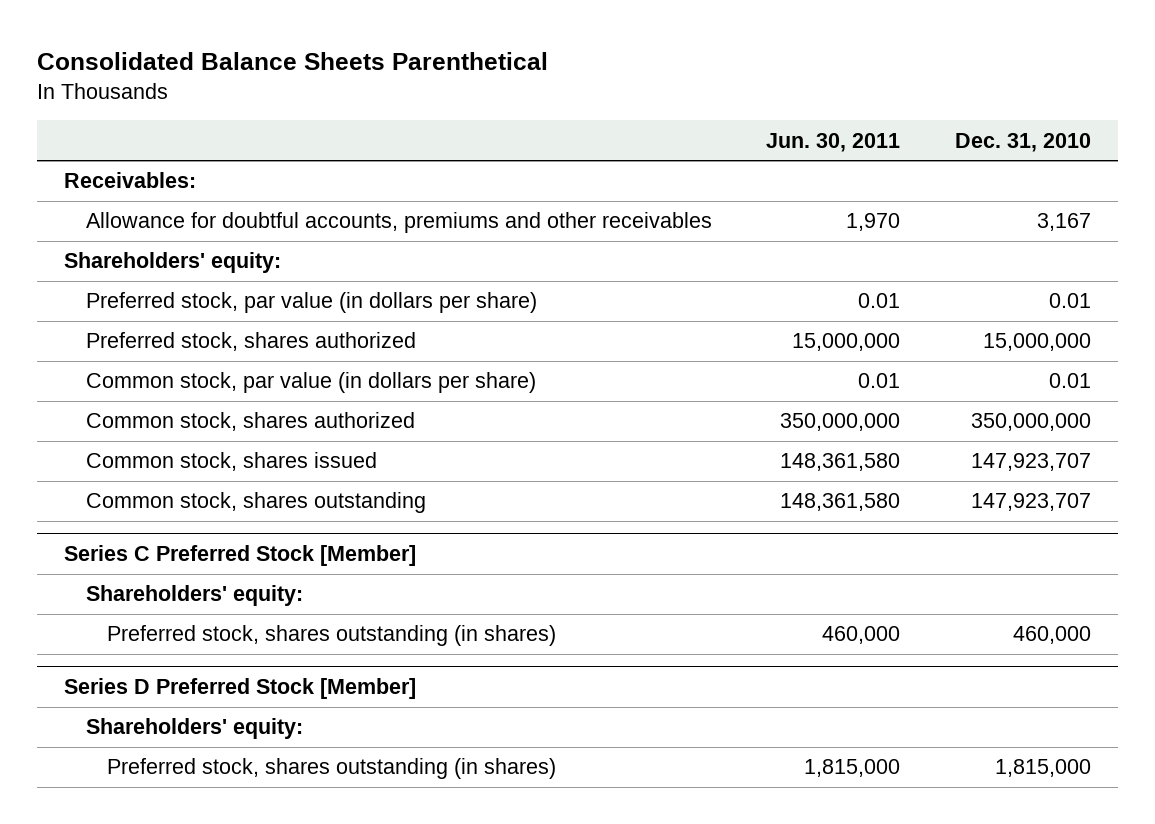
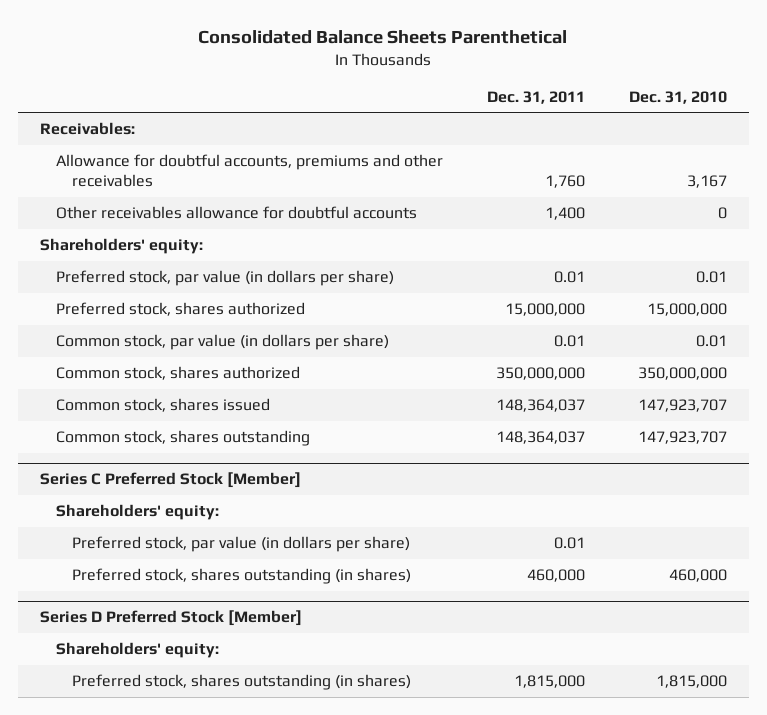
[766,132,901,152] Jun. 30, 2011 -> none
none -> [486,90,585,104] Dec. 31, 2011
none -> [56,206,418,220] Other receivables allowance for doubtful accounts
none -> [72,536,411,553] Preferred stock, par value (in dollars per share)

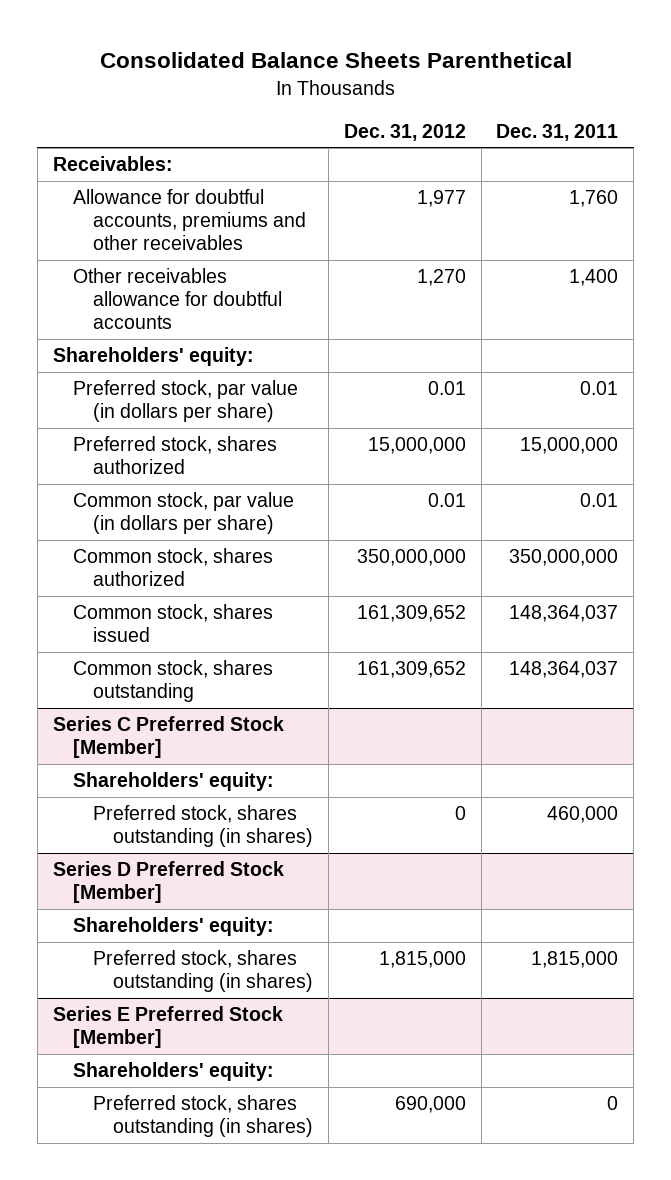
[628,90,727,104] Dec. 31, 2010 -> none
none -> [343,123,466,141] Dec. 31, 2012
[72,536,411,553] Preferred stock, par value (in dollars per share) -> none
none -> [52,1006,283,1049] Series E Preferred Stock [Member]
none -> [72,1062,274,1082] Shareholders' equity:
none -> [92,1095,313,1138] Preferred stock, shares outstanding (in shares)

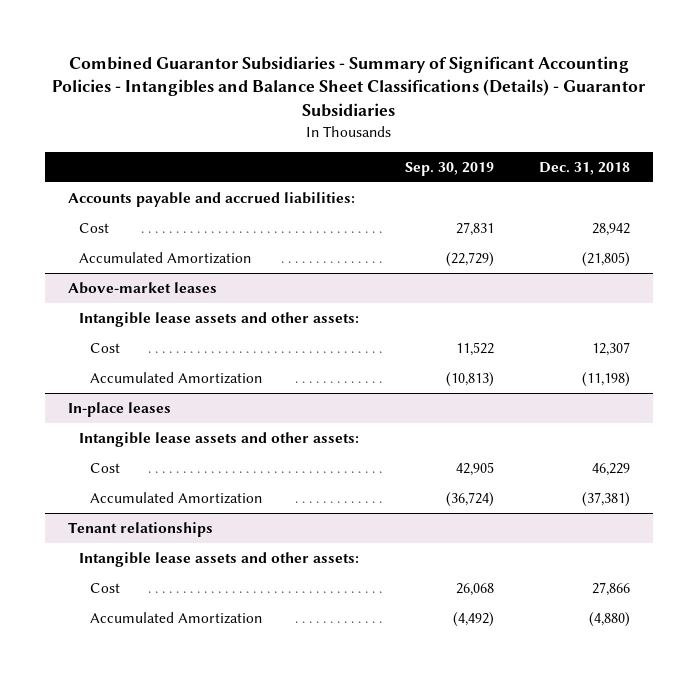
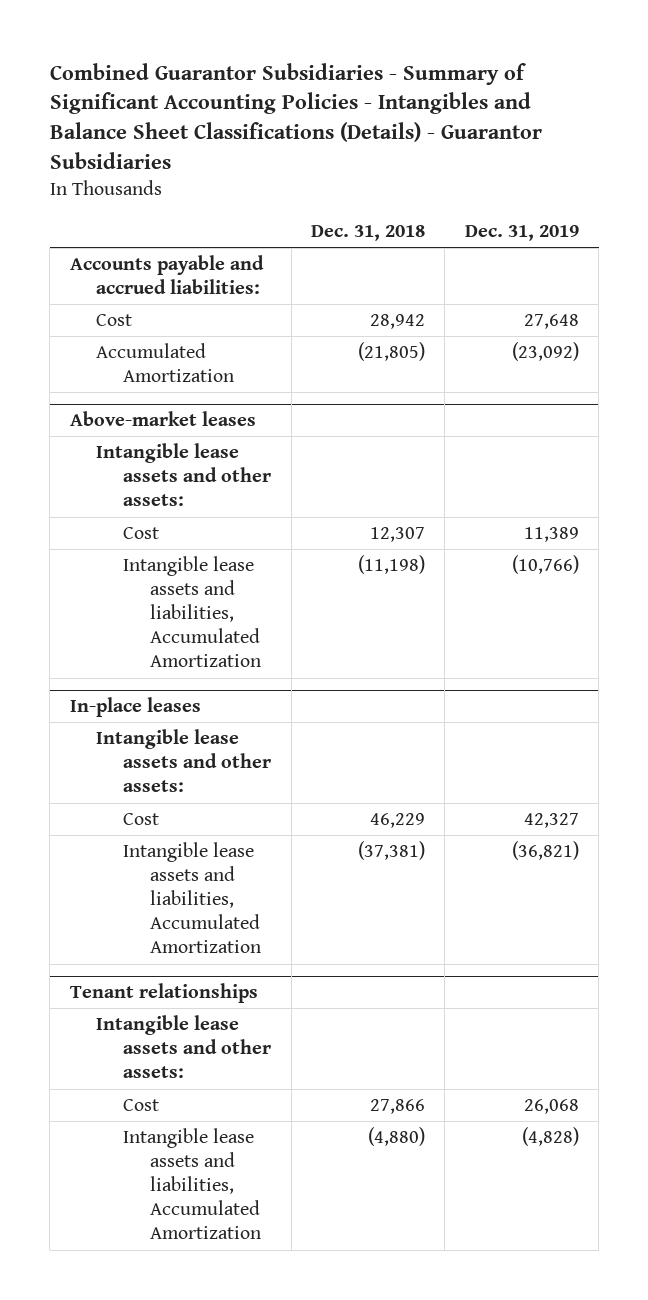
[404,161,494,176] Sep. 30, 2019 -> none
none -> [464,224,579,241] Dec. 31, 2019
[90,371,263,384] Accumulated Amortization -> [123,556,261,668] Intangible lease assets and liabilities, Accumulated Amortization
[90,491,263,504] Accumulated Amortization -> [123,842,261,954] Intangible lease assets and liabilities, Accumulated Amortization
[90,611,263,624] Accumulated Amortization -> [123,1128,261,1240] Intangible lease assets and liabilities, Accumulated Amortization

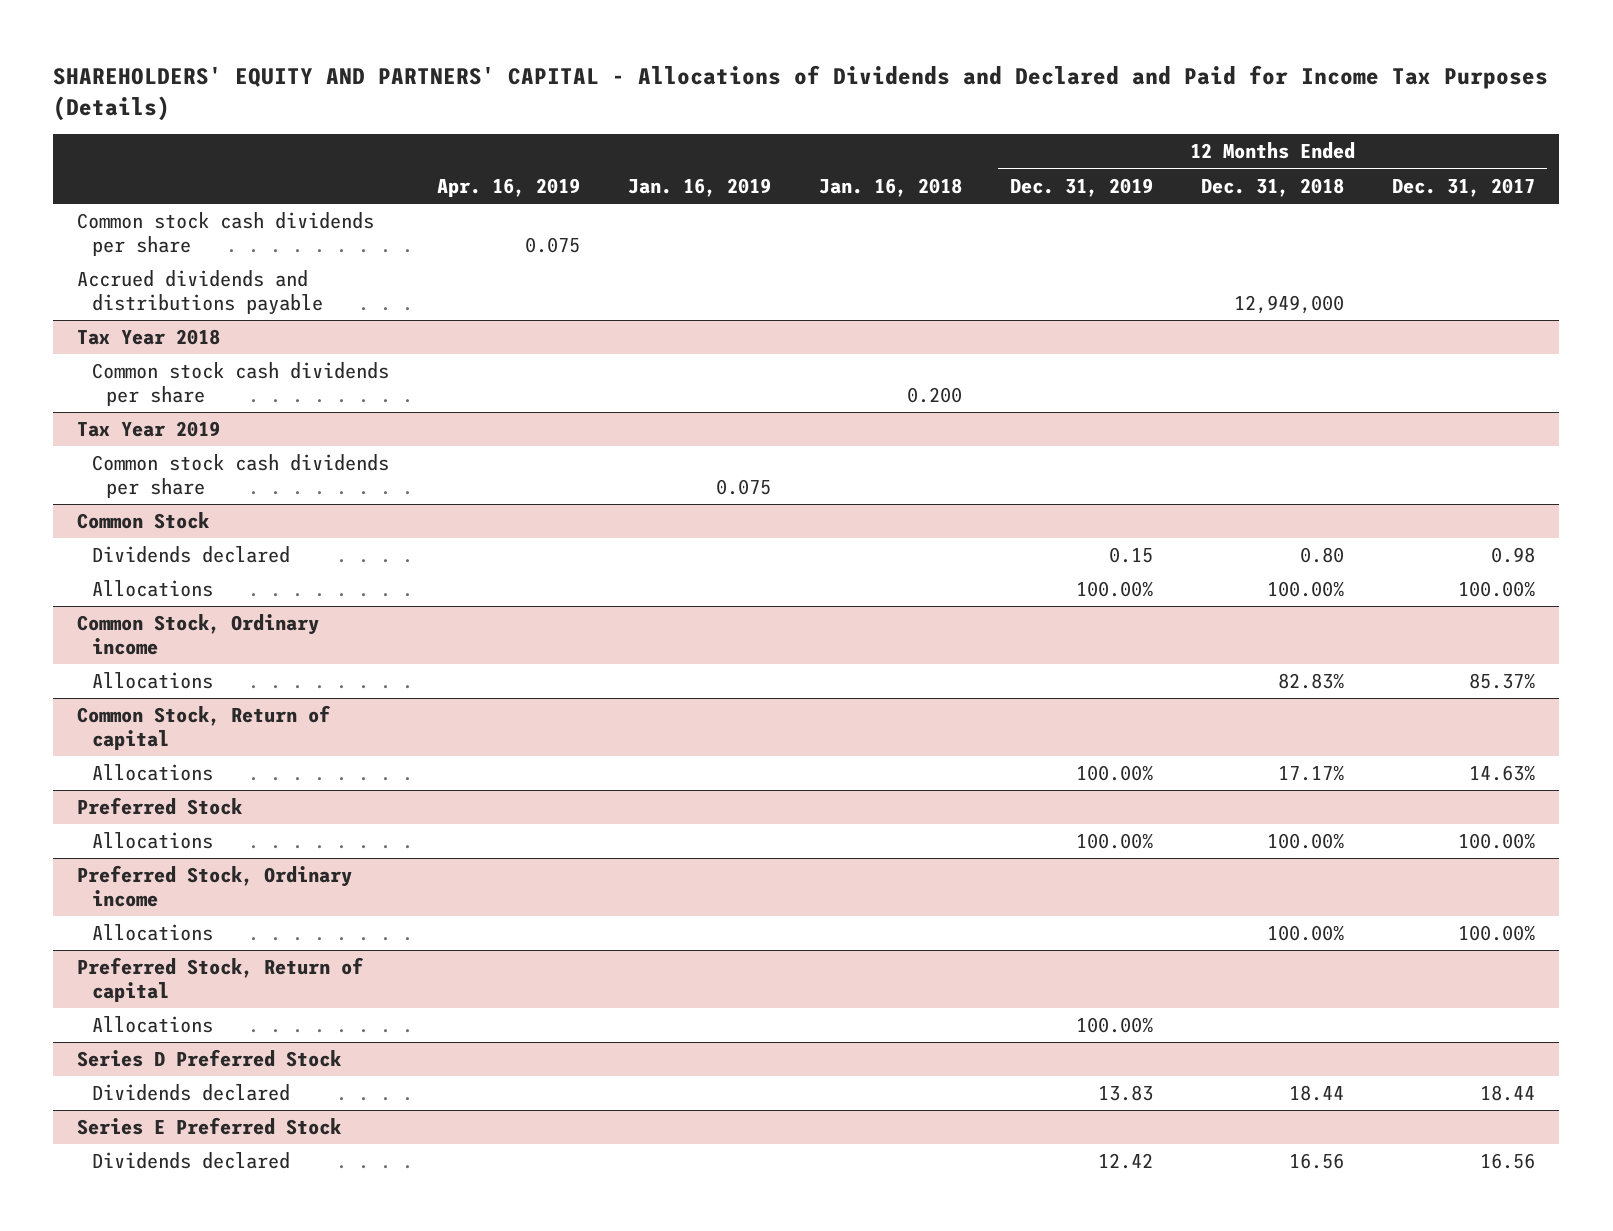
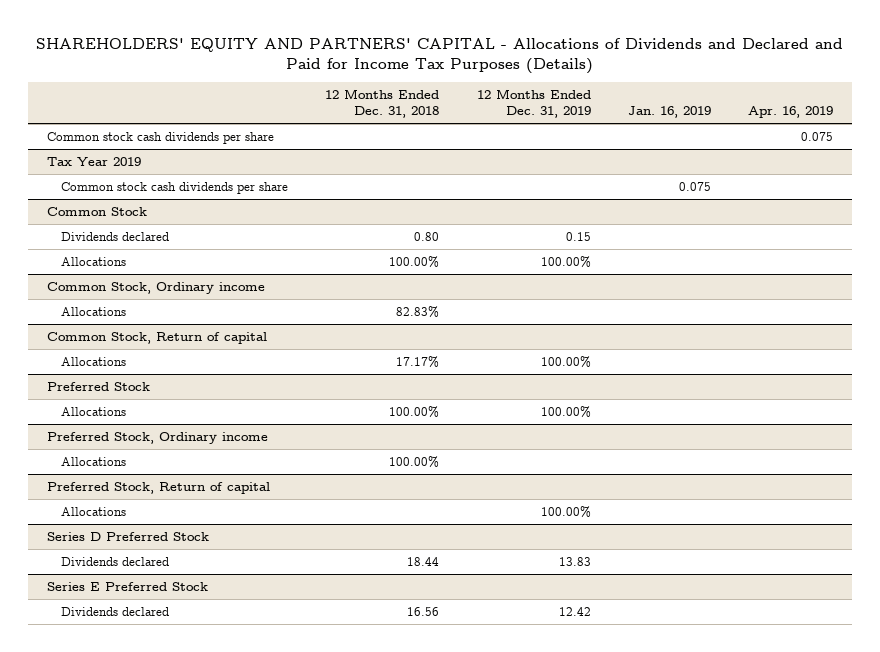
[819,177,963,197] Jan. 16, 2018 -> none
[1392,177,1536,197] Dec. 31, 2017 -> none
[77,270,323,315] Accrued dividends and distributions payable -> none
[77,329,221,346] Tax Year 2018 -> none
[91,362,389,406] Common stock cash dividends per share -> none

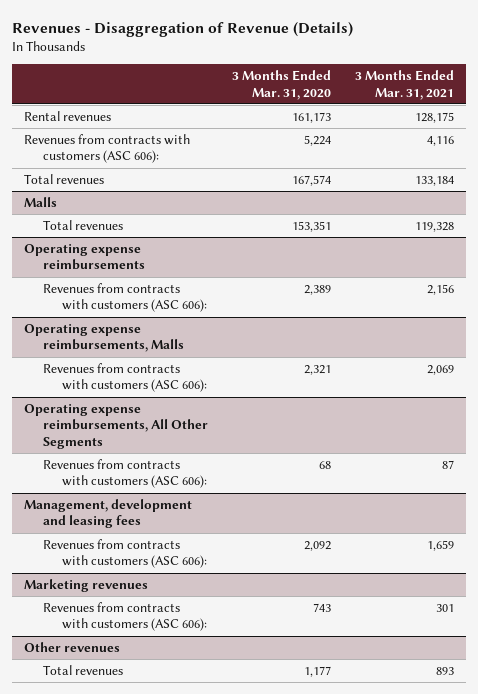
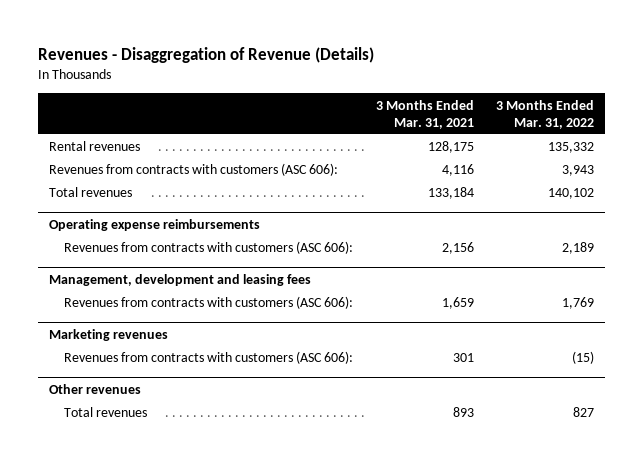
[231,70,331,100] 3 Months Ended Mar. 31, 2020 -> none
none -> [496,99,595,129] 3 Months Ended Mar. 31, 2022
[24,196,58,207] Malls -> none
[43,219,124,230] Total revenues -> none
[24,323,185,353] Operating expense reimbursements, Malls -> none
[43,362,207,393] Revenues from contracts with customers (ASC 606): -> none
[24,403,209,450] Operating expense reimbursements, All Other Segments -> none
[43,458,207,489] Revenues from contracts with customers (ASC 606): -> none

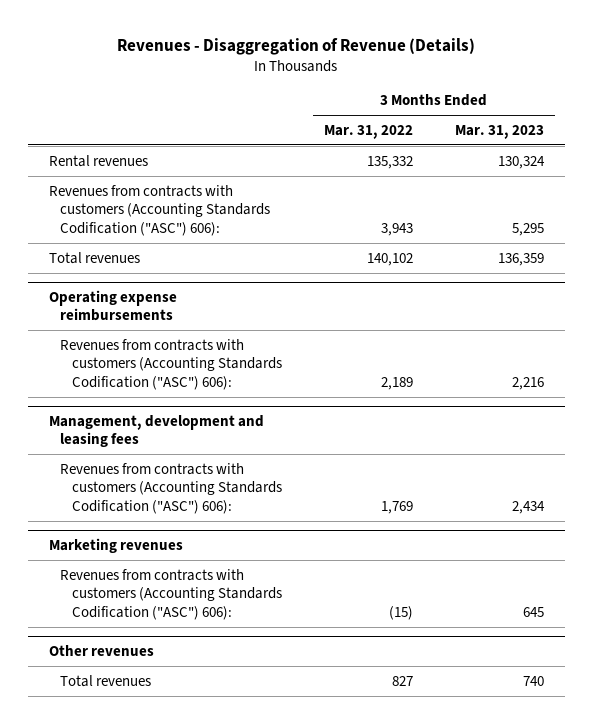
[375,99,474,129] 3 Months Ended Mar. 31, 2021 -> none
none -> [454,124,544,139] Mar. 31, 2023
[49,163,339,177] Revenues from contracts with customers (ASC 606): -> [48,184,271,236] Revenues from contracts with customers (Accounting Standards Codification ("ASC") 606):
[64,241,354,255] Revenues from contracts with customers (ASC 606): -> [60,338,282,390] Revenues from contracts with customers (Accounting Standards Codification ("ASC") 606):
[64,296,354,310] Revenues from contracts with customers (ASC 606): -> [60,462,282,514] Revenues from contracts with customers (Accounting Standards Codification ("ASC") 606):
[64,351,354,365] Revenues from contracts with customers (ASC 606): -> [60,568,282,620] Revenues from contracts with customers (Accounting Standards Codification ("ASC") 606):

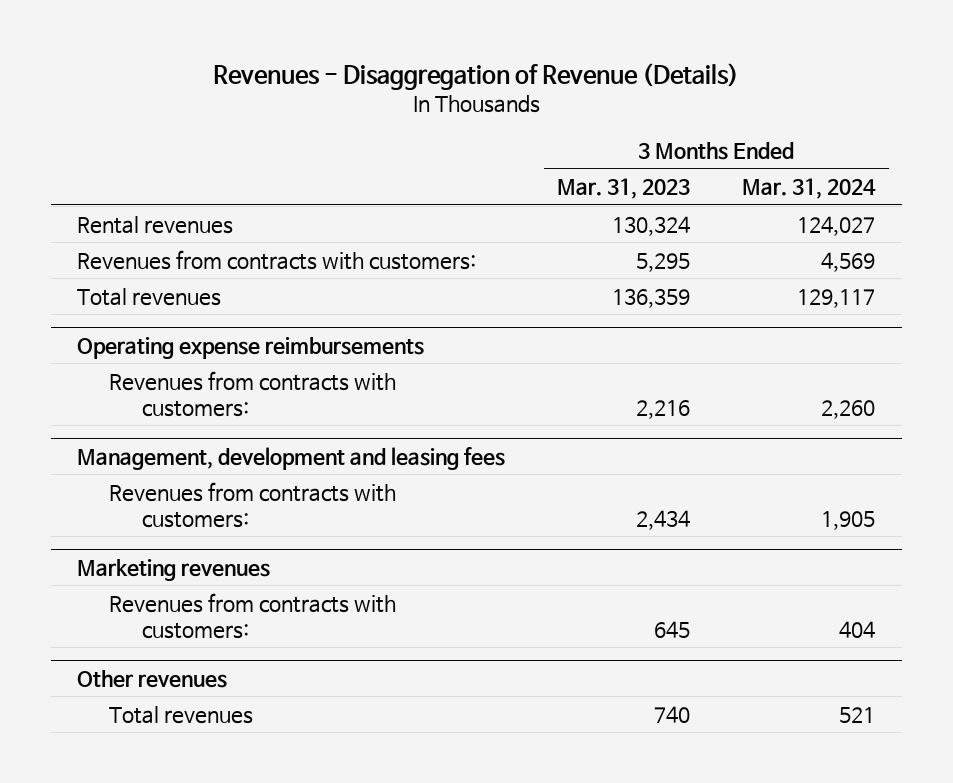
[323,124,413,139] Mar. 31, 2022 -> none
none -> [742,178,877,200] Mar. 31, 2024
[48,184,271,236] Revenues from contracts with customers (Accounting Standards Codification ("ASC") 606): -> [77,249,477,270] Revenues from contracts with customers:
[60,338,282,390] Revenues from contracts with customers (Accounting Standards Codification ("ASC") 606): -> [109,370,397,417] Revenues from contracts with customers:
[60,462,282,514] Revenues from contracts with customers (Accounting Standards Codification ("ASC") 606): -> [109,481,397,528] Revenues from contracts with customers:
[60,568,282,620] Revenues from contracts with customers (Accounting Standards Codification ("ASC") 606): -> [109,592,397,639] Revenues from contracts with customers:

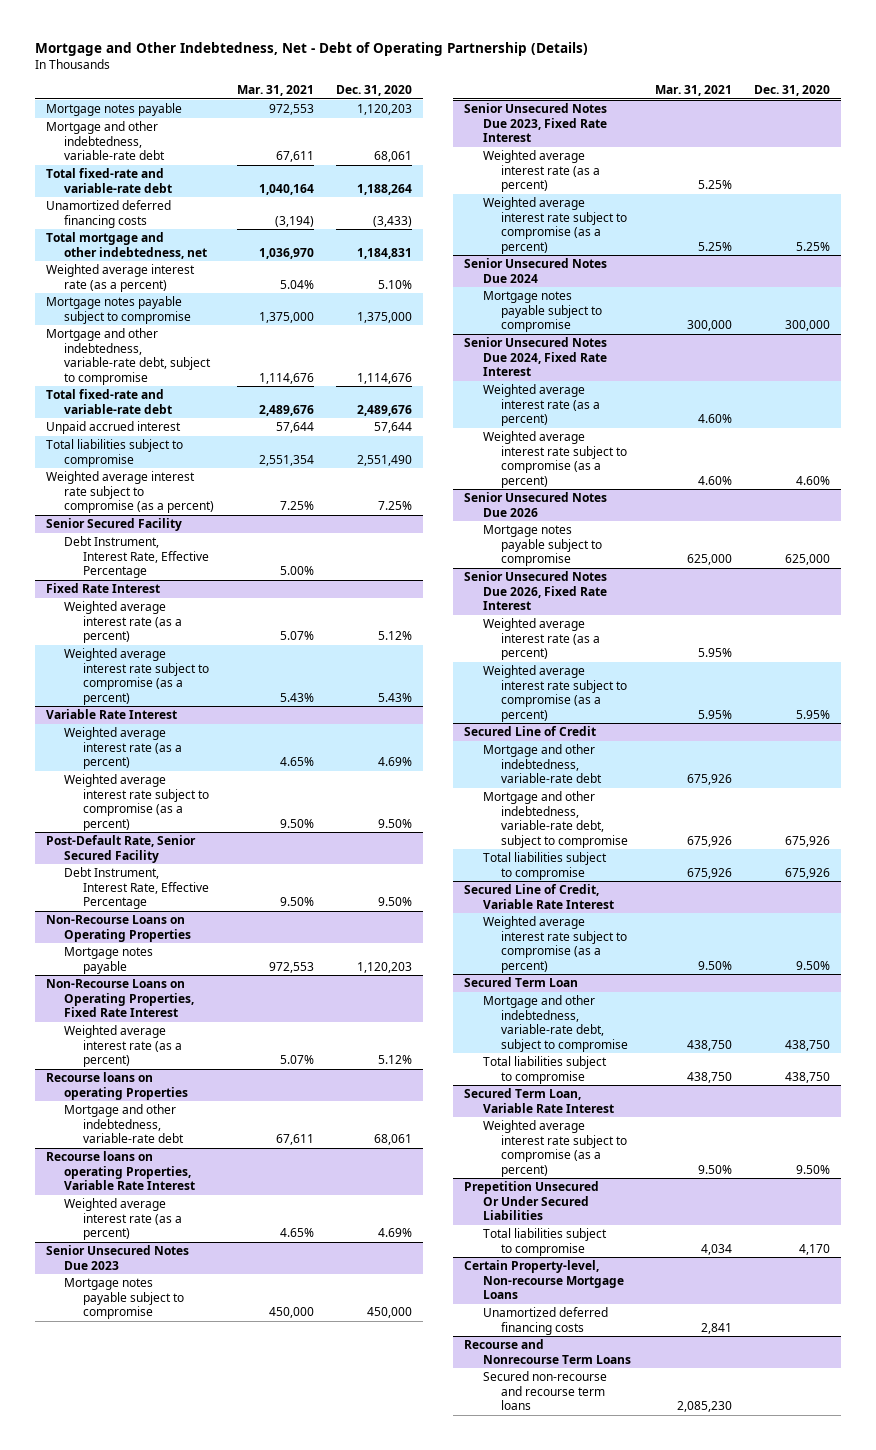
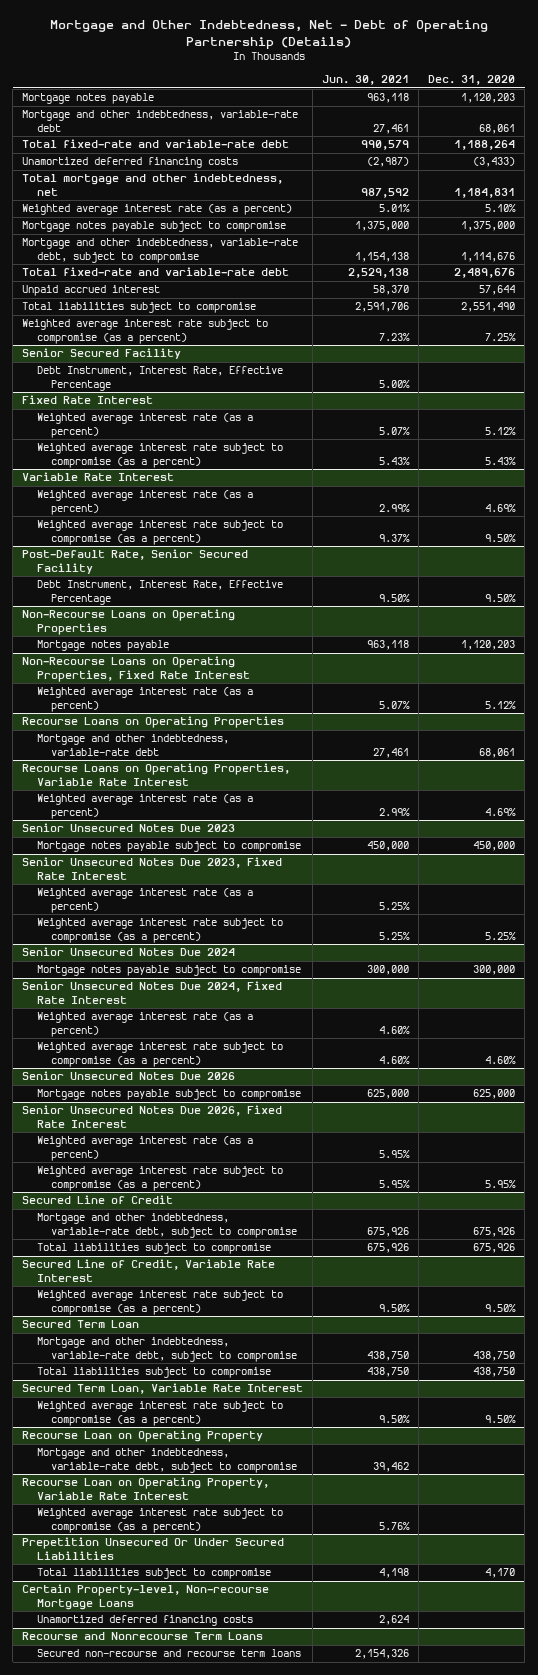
[236,85,314,97] Mar. 31, 2021 -> none
none -> [322,75,410,86] Jun. 30, 2021
[45,1072,189,1100] Recourse loans on operating Properties -> [22,716,285,729] Recourse Loans on Operating Properties
[45,1151,196,1191] Recourse loans on operating Properties, Variable Rate Interest -> [22,763,291,787] Recourse Loans on Operating Properties, Variable Rate Interest
[482,744,603,784] Mortgage and other indebtedness, variable-rate debt -> none
none -> [22,1430,264,1443] Recourse Loan on Operating Property
none -> [36,1448,297,1474] Mortgage and other indebtedness, variable-rate debt, subject to compromise
none -> [22,1477,270,1501] Recourse Loan on Operating Property, Variable Rate Interest
none -> [36,1508,283,1534] Weighted average interest rate subject to compromise (as a percent)

